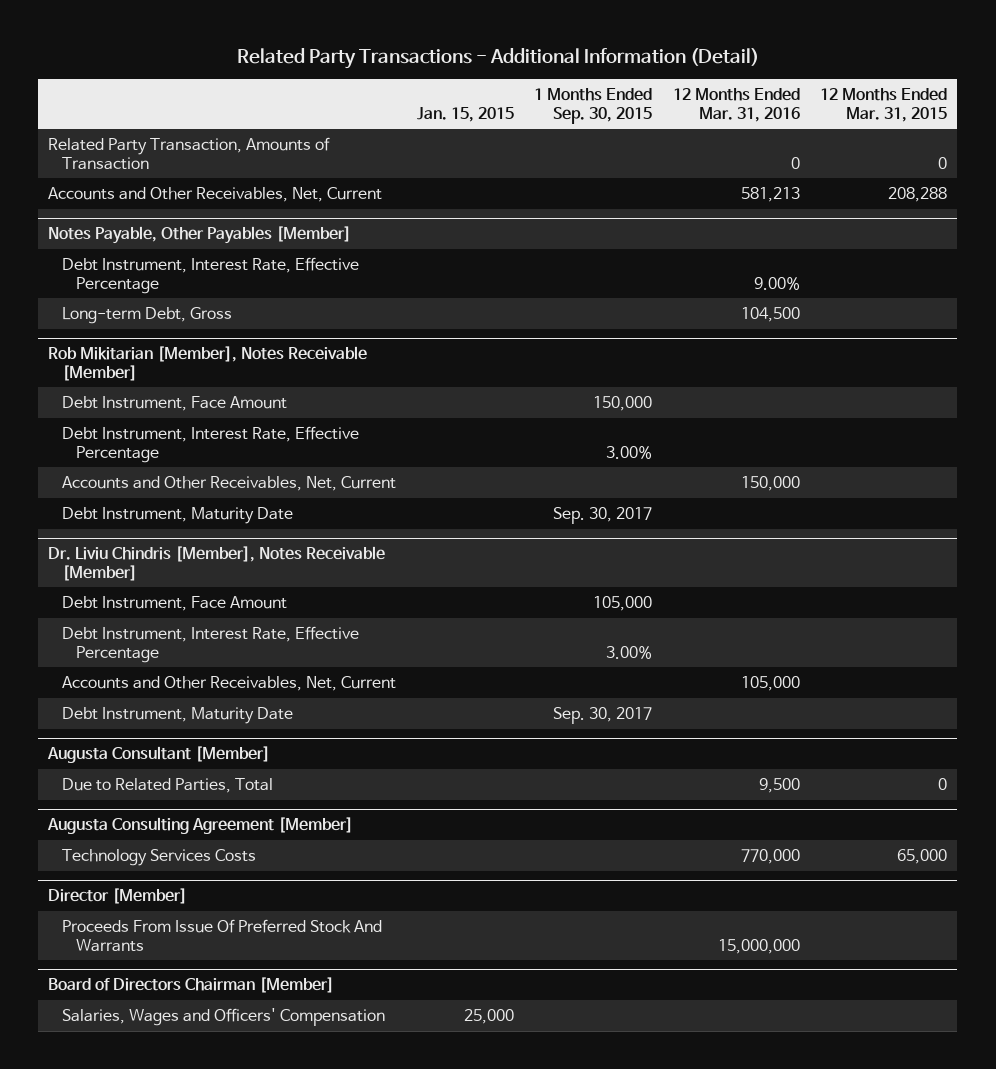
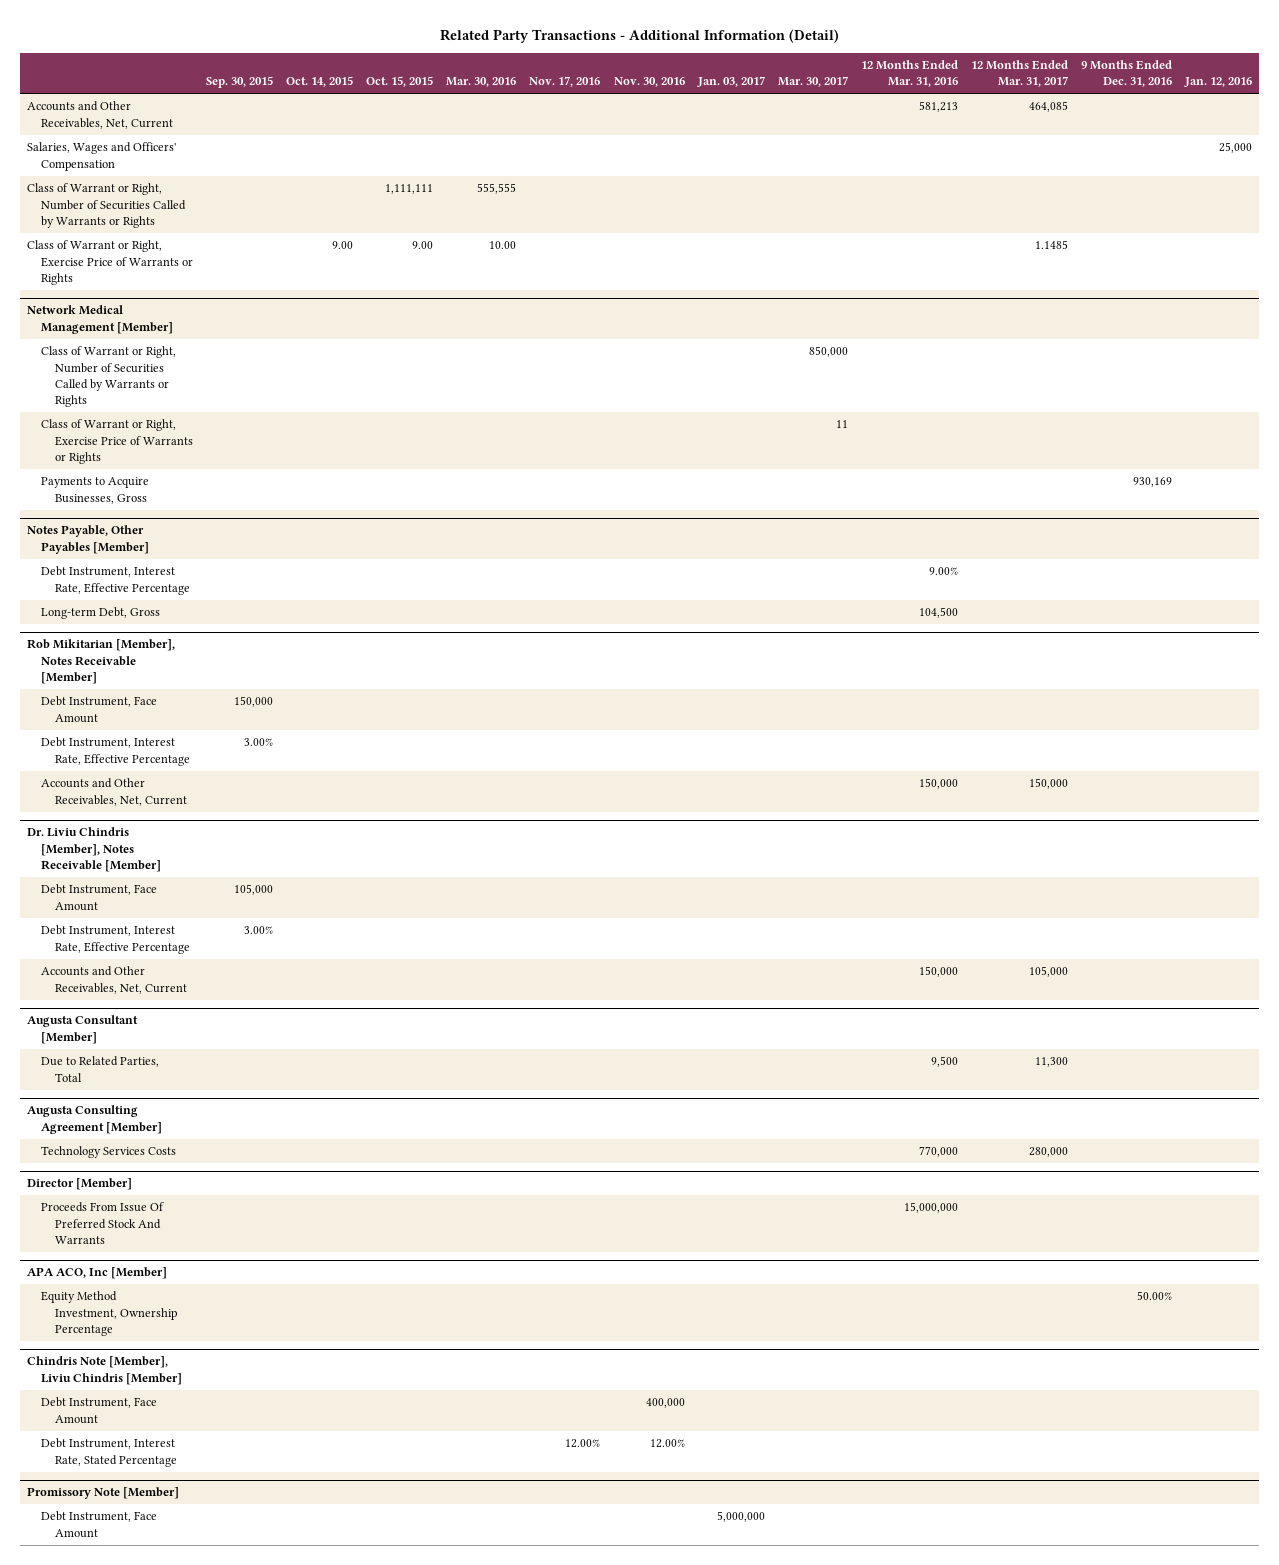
[416,106,514,122] Jan. 15, 2015 -> none
[534,88,653,124] 1 Months Ended Sep. 30, 2015 -> none
[820,88,948,122] 12 Months Ended Mar. 31, 2015 -> none
none -> [206,76,274,89] Sep. 30, 2015
none -> [286,76,354,88] Oct. 14, 2015
none -> [366,76,434,88] Oct. 15, 2015
none -> [446,77,517,88] Mar. 30, 2016
none -> [529,76,601,88] Nov. 17, 2016
none -> [613,77,685,88] Nov. 30, 2016
none -> [696,76,765,88] Jan. 03, 2017
none -> [777,76,848,88] Mar. 30, 2017
none -> [970,60,1068,88] 12 Months Ended Mar. 31, 2017
none -> [1081,60,1173,88] 9 Months Ended Dec. 31, 2016
none -> [1184,77,1253,88] Jan. 12, 2016
[48,137,331,170] Related Party Transaction, Amounts of Transaction -> none
none -> [26,142,176,171] Salaries, Wages and Officers' Compensation
none -> [26,183,186,228] Class of Warrant or Right, Number of Securities Called by Warrants or Rights
none -> [26,240,193,285] Class of Warrant or Right, Exercise Price of Warrants or Rights
none -> [26,305,173,334] Network Medical Management [Member]
none -> [40,346,176,407] Class of Warrant or Right, Number of Securities Called by Warrants or Rights
none -> [40,419,193,464] Class of Warrant or Right, Exercise Price of Warrants or Rights
none -> [40,477,149,504] Payments to Acquire Businesses, Gross
[62,507,294,525] Debt Instrument, Maturity Date -> none
[62,707,294,725] Debt Instrument, Maturity Date -> none
[740,676,800,692] 105,000 -> [918,966,958,978] 150,000
[48,977,335,994] Board of Directors Chairman [Member] -> none
[62,1008,386,1027] Salaries, Wages and Officers' Compensation -> none
none -> [26,1267,167,1280] APA ACO, Inc [Member]
none -> [40,1291,177,1336] Equity Method Investment, Ownership Percentage
none -> [26,1356,182,1385] Chindris Note [Member], Liviu Chindris [Member]
none -> [40,1397,157,1424] Debt Instrument, Face Amount
none -> [40,1438,177,1467] Debt Instrument, Interest Rate, Stated Percentage
none -> [26,1487,179,1500] Promissory Note [Member]
none -> [40,1511,157,1538] Debt Instrument, Face Amount

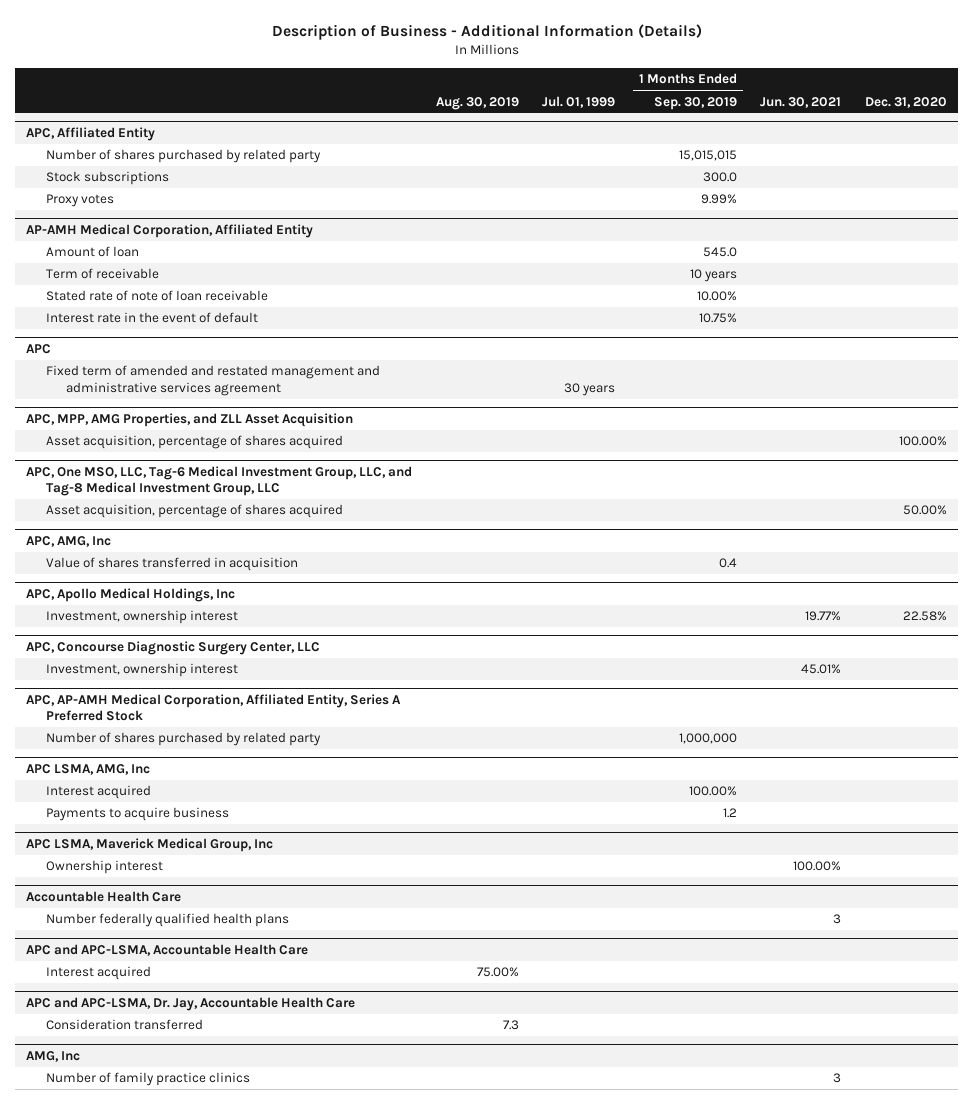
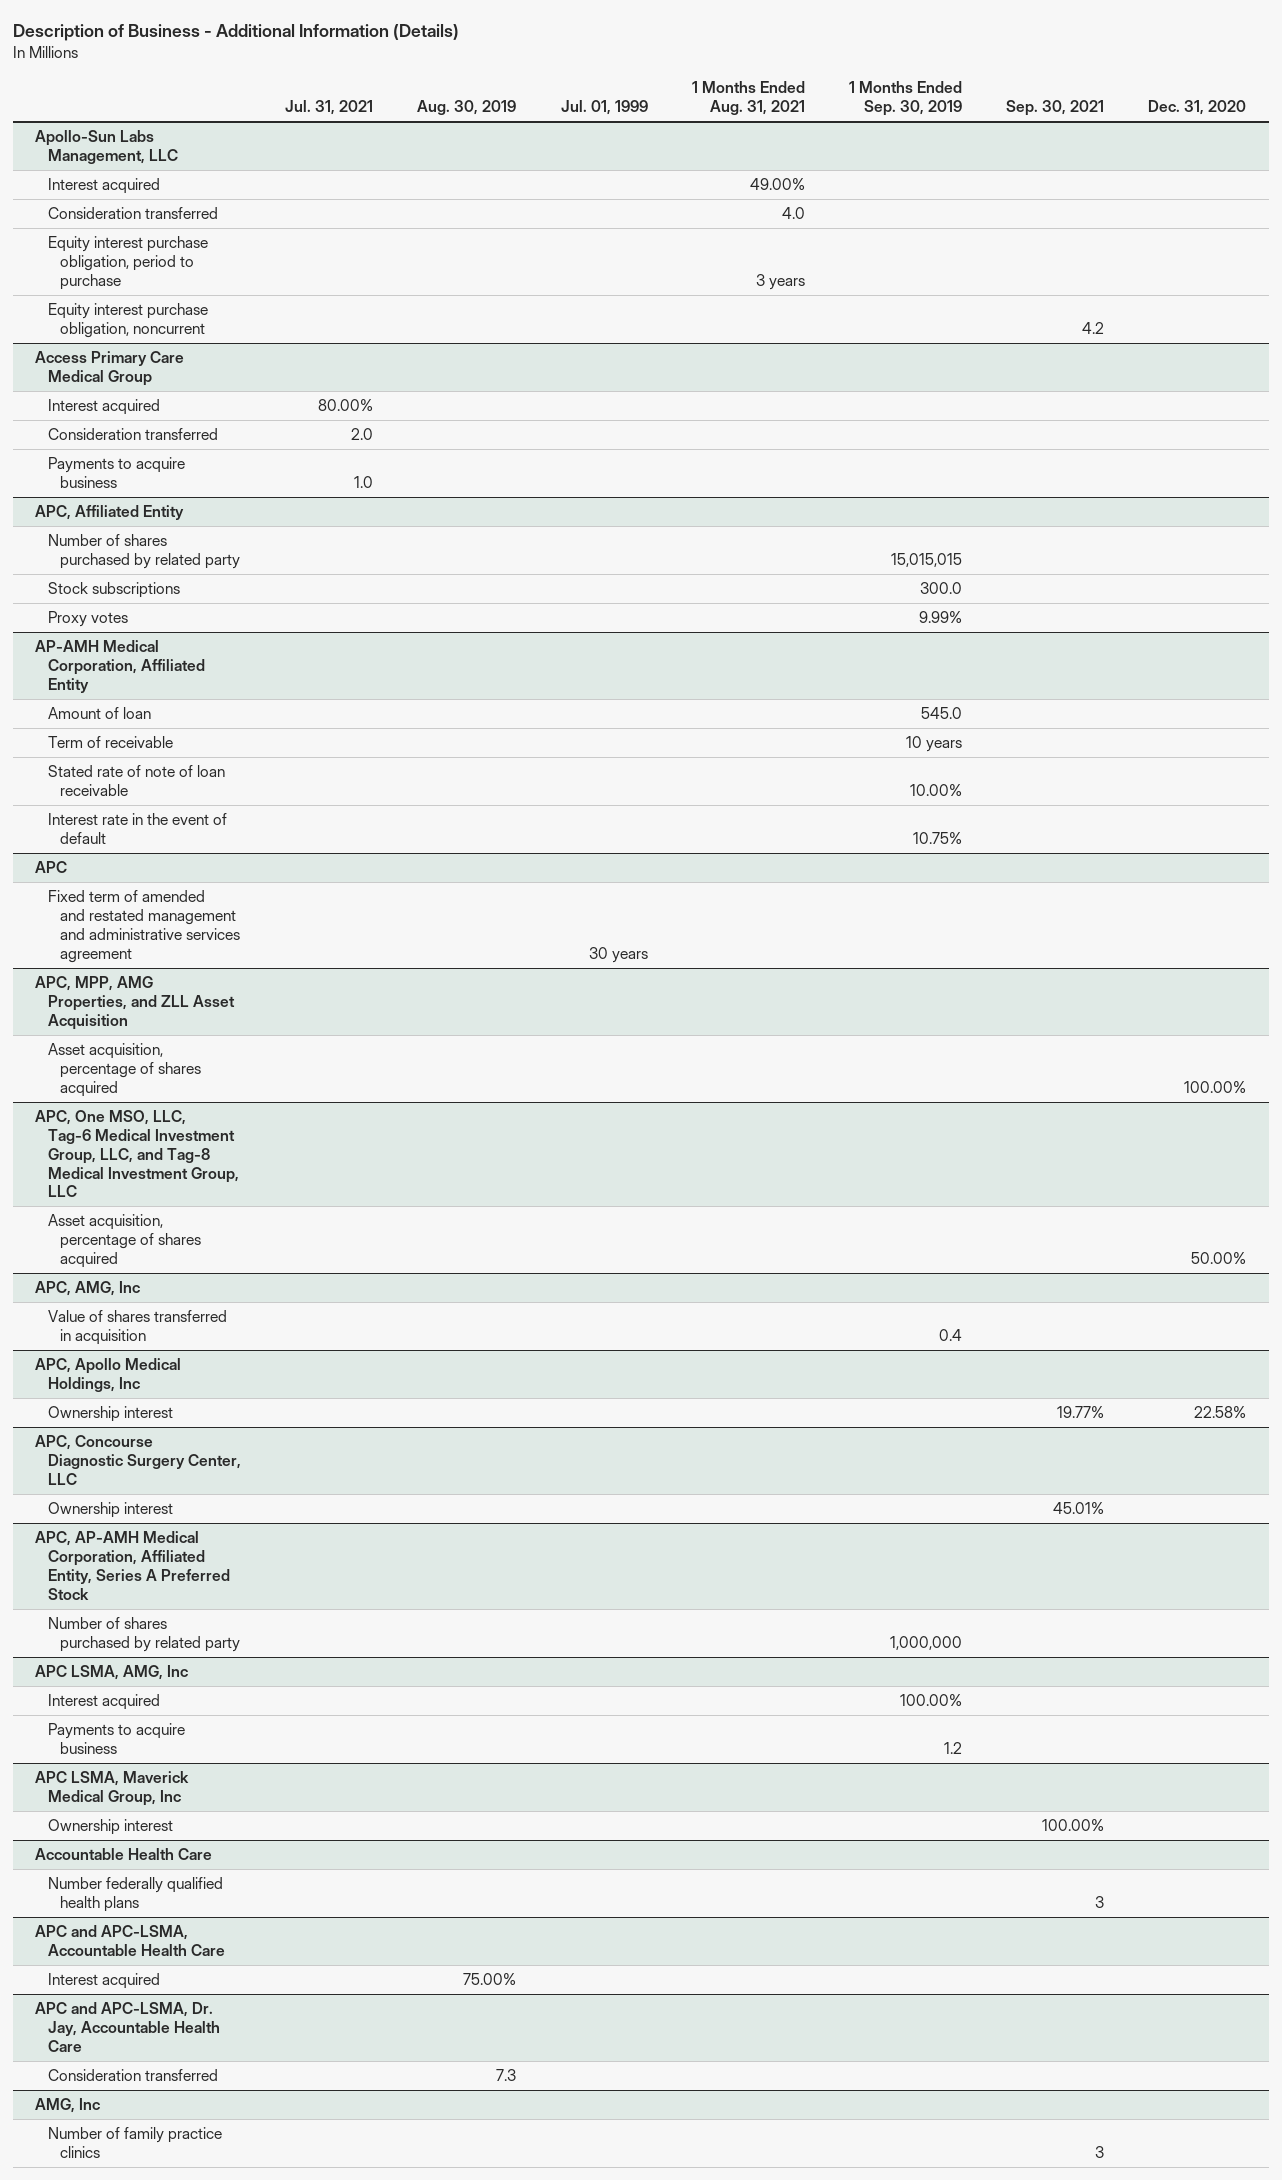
[760,96,842,108] Jun. 30, 2021 -> none
none -> [285,100,374,116] Jul. 31, 2021
none -> [691,81,805,116] 1 Months Ended Aug. 31, 2021
none -> [1006,100,1105,117] Sep. 30, 2021
none -> [35,130,178,165] Apollo-Sun Labs Management, LLC
none -> [47,178,160,195] Interest acquired
none -> [47,207,218,220] Consideration transferred
none -> [47,236,208,290] Equity interest purchase obligation, period to purchase
none -> [47,303,208,339] Equity interest purchase obligation, noncurrent
none -> [35,351,185,387] Access Primary Care Medical Group
none -> [47,399,160,416] Interest acquired
none -> [47,428,218,441] Consideration transferred
none -> [47,457,185,489] Payments to acquire business
[46,610,239,625] Investment, ownership interest -> [47,1406,173,1423] Ownership interest
[46,663,239,678] Investment, ownership interest -> [47,1502,173,1519] Ownership interest

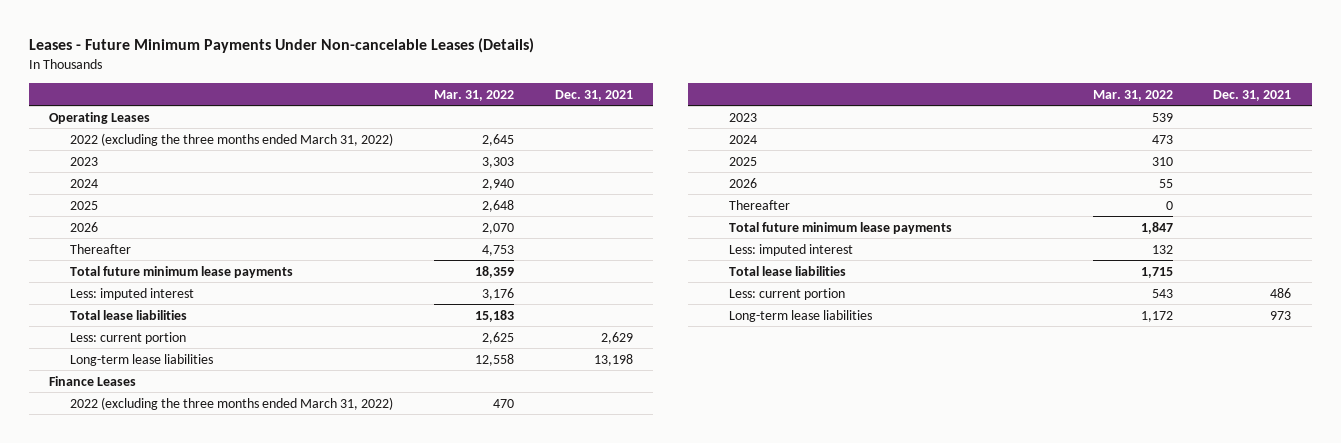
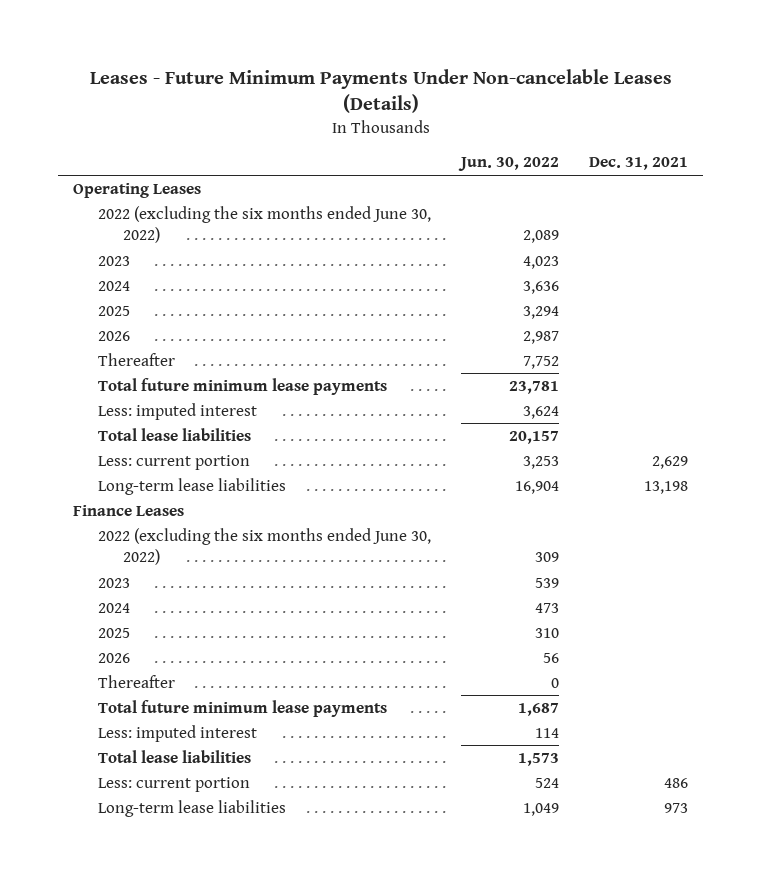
[433,89,514,101] Mar. 31, 2022 -> none
none -> [458,157,560,172] Jun. 30, 2022
[69,132,393,146] 2022 (excluding the three months ended March 31, 2022) -> [98,205,432,244] 2022 (excluding the six months ended June 30, 2022)
[69,396,393,410] 2022 (excluding the three months ended March 31, 2022) -> [98,527,432,566] 2022 (excluding the six months ended June 30, 2022)

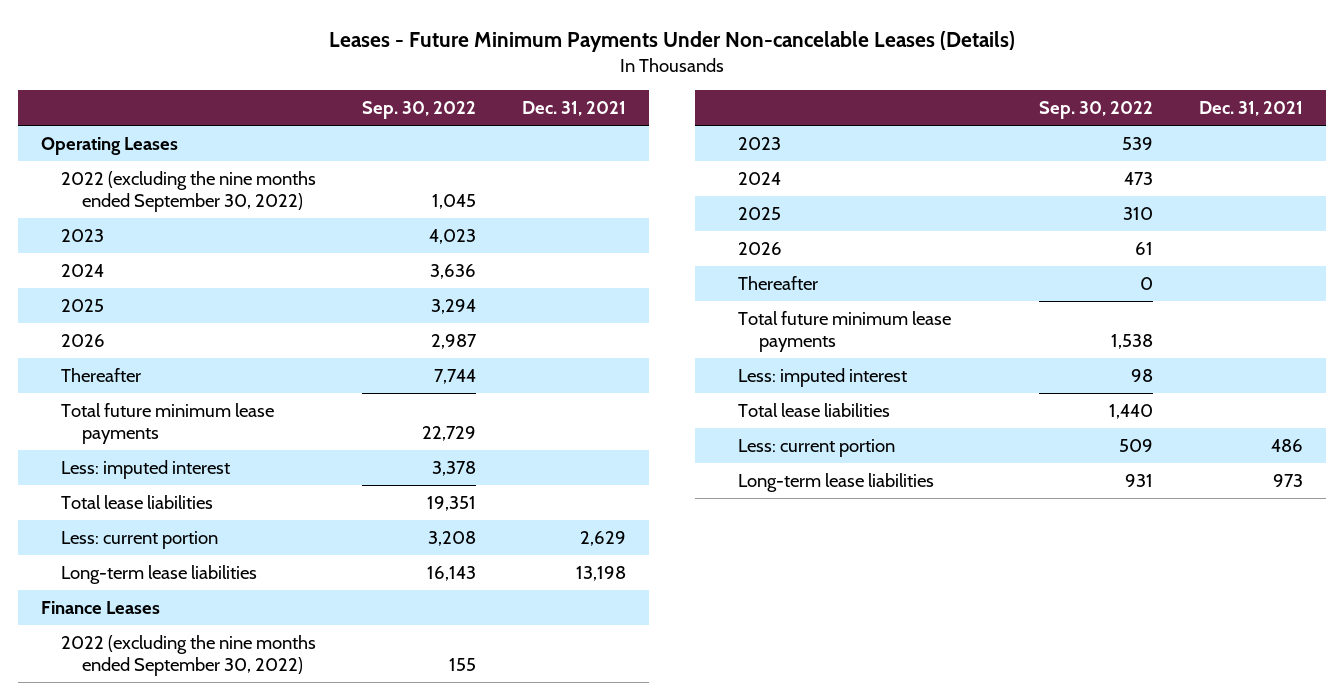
[458,157,560,172] Jun. 30, 2022 -> none
none -> [362,101,477,120] Sep. 30, 2022
[98,205,432,244] 2022 (excluding the six months ended June 30, 2022) -> [61,171,317,212] 2022 (excluding the nine months ended September 30, 2022)
[98,527,432,566] 2022 (excluding the six months ended June 30, 2022) -> [61,635,317,676] 2022 (excluding the nine months ended September 30, 2022)

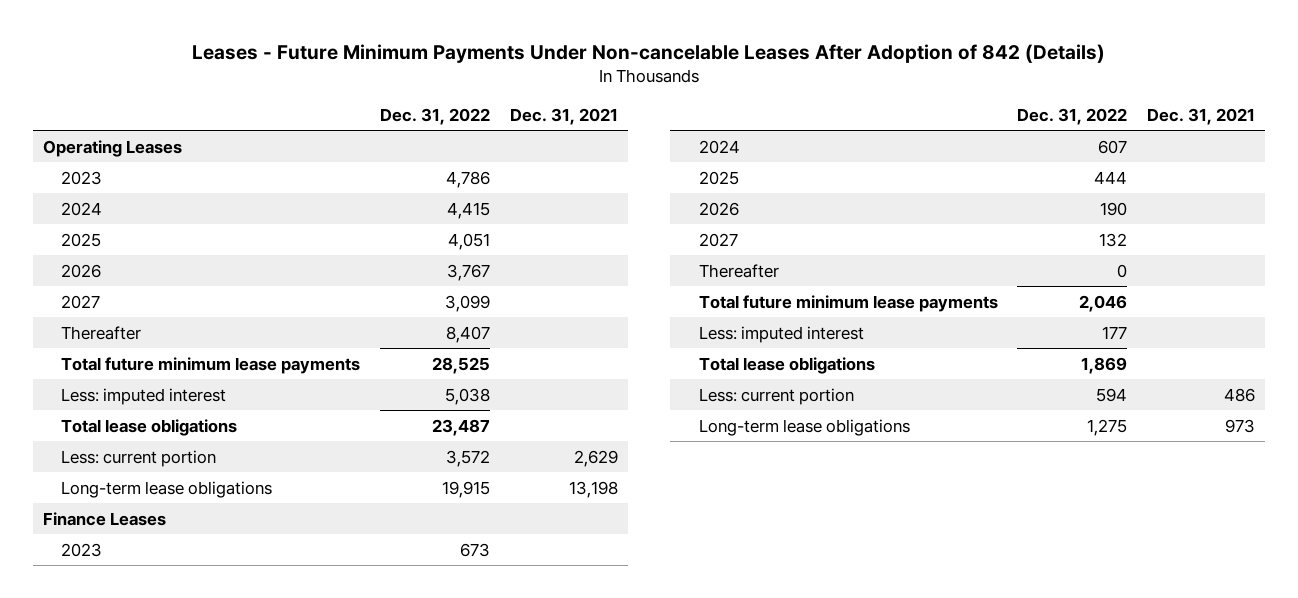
[328,30,1015,52] Leases - Future Minimum Payments Under Non-cancelable Leases (Details) -> [191,44,1105,64] Leases - Future Minimum Payments Under Non-cancelable Leases After Adoption of 842 (Details)
[362,101,477,120] Sep. 30, 2022 -> none
none -> [379,107,490,125] Dec. 31, 2022
[61,171,317,212] 2022 (excluding the nine months ended September 30, 2022) -> none
none -> [60,294,100,309] 2027
[61,495,214,510] Total lease liabilities -> [60,418,237,436] Total lease obligations
[61,565,258,585] Long-term lease liabilities -> [60,480,272,498] Long-term lease obligations
[61,635,317,676] 2022 (excluding the nine months ended September 30, 2022) -> none
none -> [698,232,738,247] 2027
[738,403,891,418] Total lease liabilities -> [698,356,875,374] Total lease obligations
[738,473,935,493] Long-term lease liabilities -> [698,418,910,436] Long-term lease obligations

